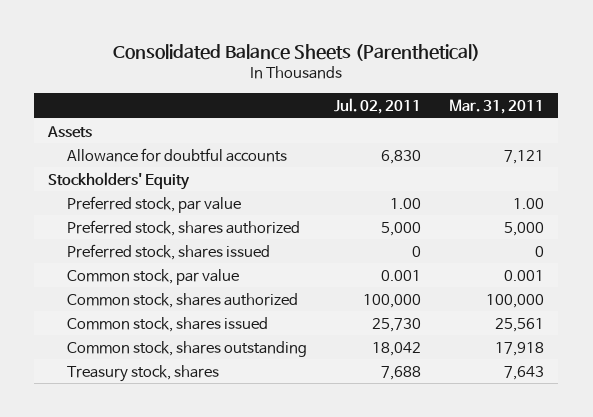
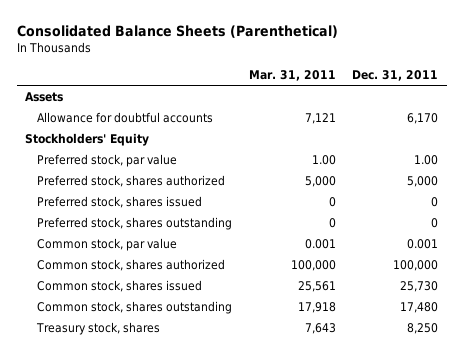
[334,97,422,114] Jul. 02, 2011 -> none
none -> [352,69,439,81] Dec. 31, 2011
none -> [37,217,233,231] Preferred stock, shares outstanding

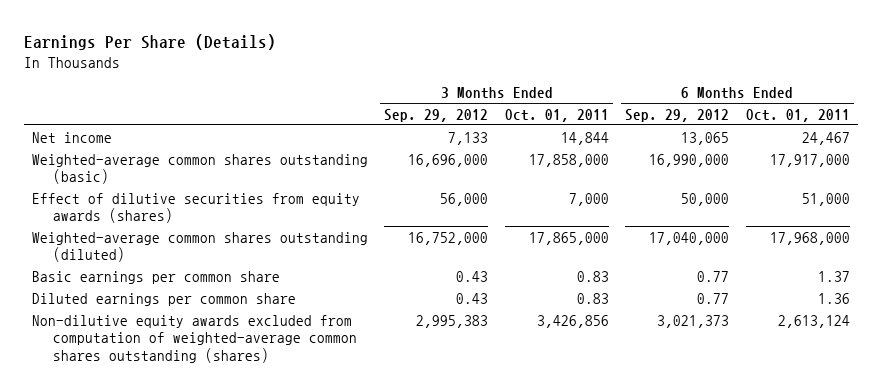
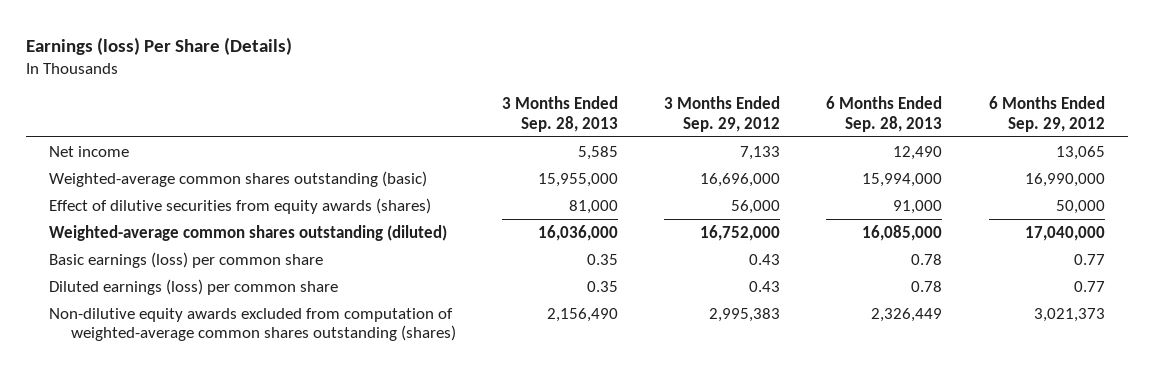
[23,33,276,50] Earnings Per Share (Details) -> [26,36,293,55] Earnings (loss) Per Share (Details)
[504,108,609,122] Oct. 01, 2011 -> none
[745,108,850,122] Oct. 01, 2011 -> none
none -> [502,96,619,132] 3 Months Ended Sep. 28, 2013
none -> [826,96,943,132] 6 Months Ended Sep. 28, 2013
[32,270,281,284] Basic earnings per common share -> [49,251,324,268] Basic earnings (loss) per common share
[32,292,297,306] Diluted earnings per common share -> [49,278,339,295] Diluted earnings (loss) per common share

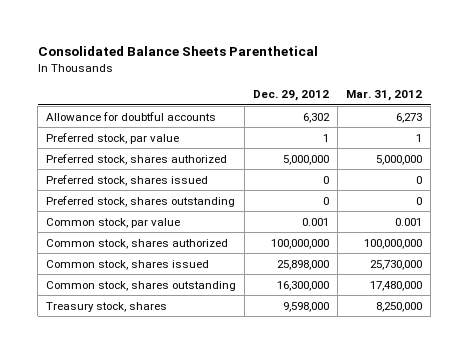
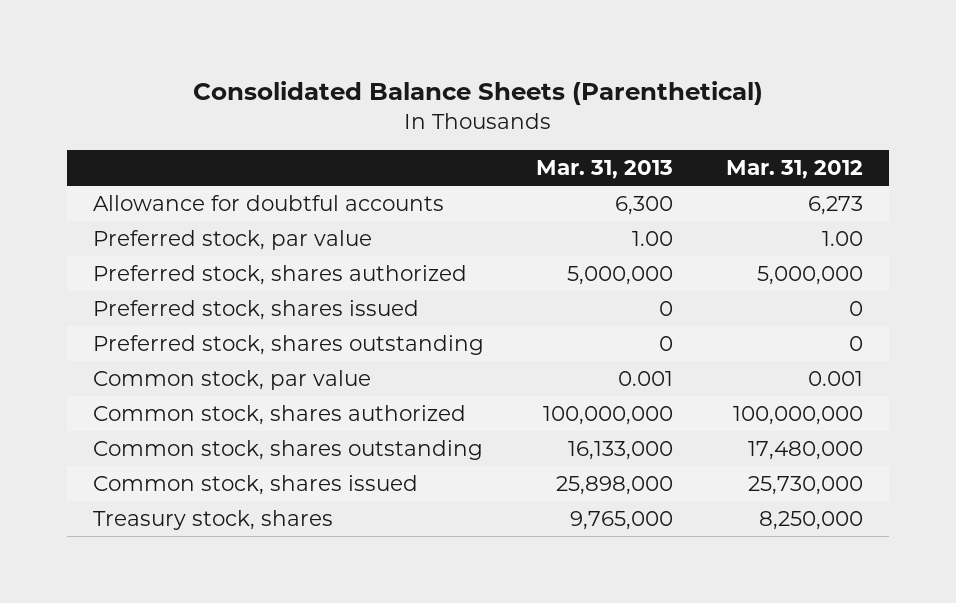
[37,45,318,56] Consolidated Balance Sheets Parenthetical -> [192,80,763,105] Consolidated Balance Sheets (Parenthetical)
[253,90,330,102] Dec. 29, 2012 -> none
none -> [536,160,674,180] Mar. 31, 2013
[416,133,423,142] 1 -> [822,231,864,247] 1.00
[46,259,210,270] Common stock, shares issued -> [92,475,418,496] Common stock, shares issued

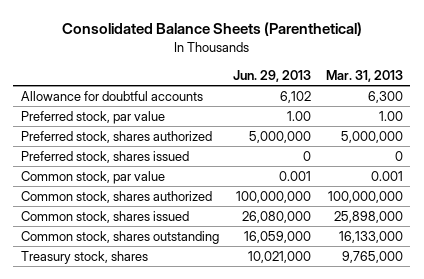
[726,160,864,180] Mar. 31, 2012 -> none
none -> [233,69,312,82] Jun. 29, 2013
[92,335,484,356] Preferred stock, shares outstanding -> none
[92,440,483,461] Common stock, shares outstanding -> [20,230,219,244] Common stock, shares outstanding

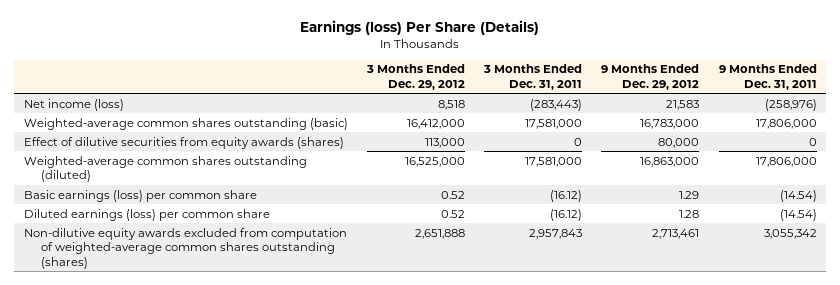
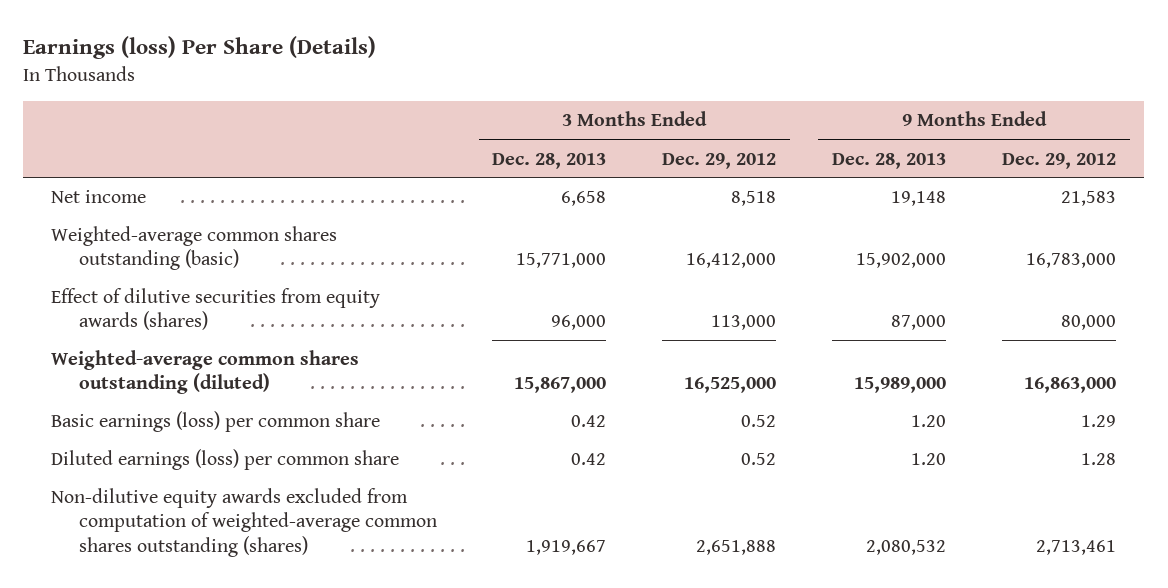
[483,64,583,90] 3 Months Ended Dec. 31, 2011 -> none
[718,64,817,90] 9 Months Ended Dec. 31, 2011 -> none
none -> [492,152,607,169] Dec. 28, 2013
none -> [832,152,947,169] Dec. 28, 2013
[23,98,124,111] Net income (loss) -> [51,190,147,204] Net income

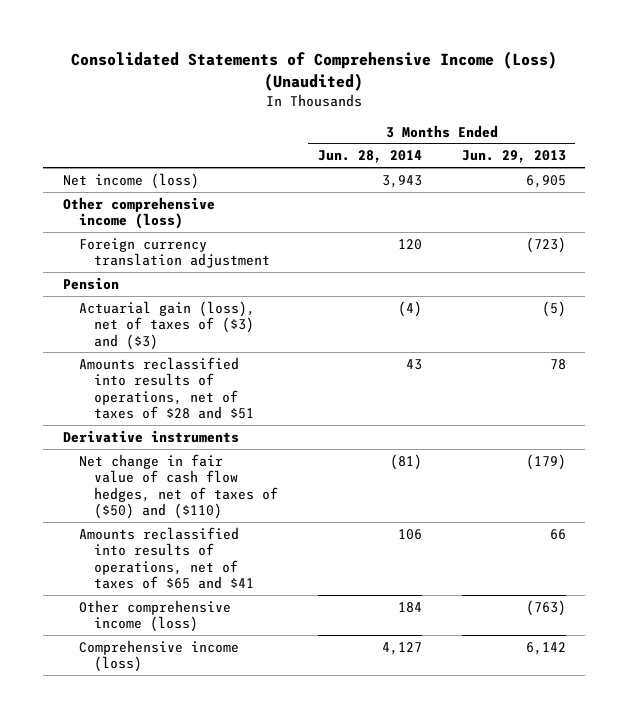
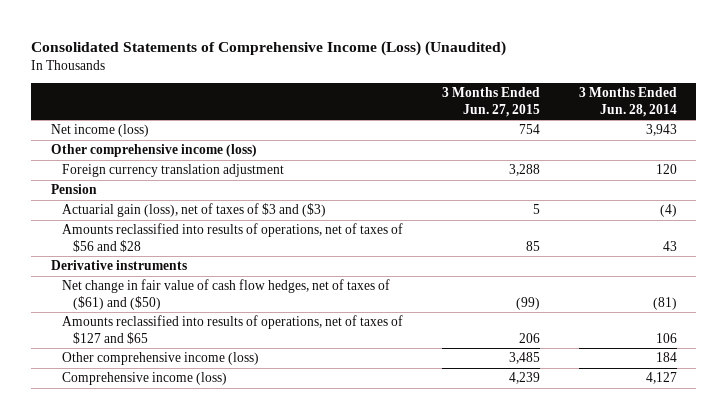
[461,150,566,164] Jun. 29, 2013 -> none
none -> [441,87,540,117] 3 Months Ended Jun. 27, 2015
[78,300,255,350] Actuarial gain (loss), net of taxes of ($3) and ($3) -> [61,203,326,218] Actuarial gain (loss), net of taxes of $3 and ($3)
[78,356,255,420] Amounts reclassified into results of operations, net of taxes of $28 and $51 -> [61,223,403,252] Amounts reclassified into results of operations, net of taxes of $56 and $28
[78,453,279,520] Net change in fair value of cash flow hedges, net of taxes of ($50) and ($110) -> [61,279,390,310] Net change in fair value of cash flow hedges, net of taxes of ($61) and ($50)
[78,526,255,590] Amounts reclassified into results of operations, net of taxes of $65 and $41 -> [61,315,403,344] Amounts reclassified into results of operations, net of taxes of $127 and $65

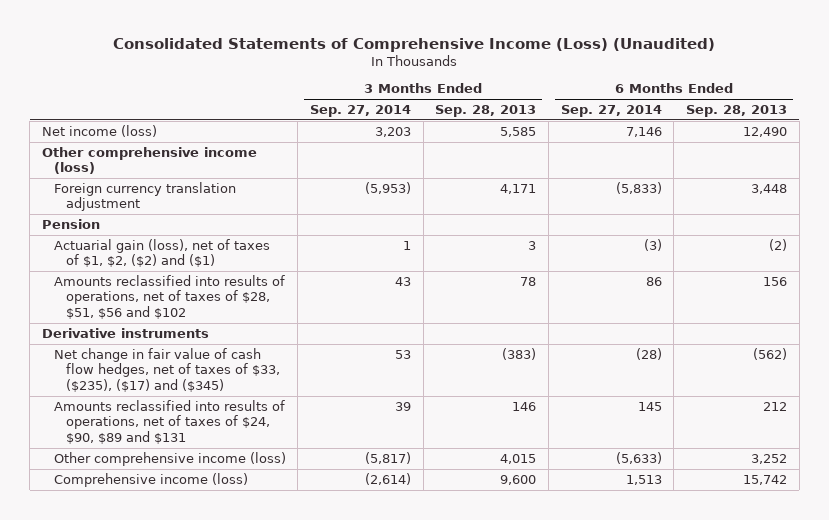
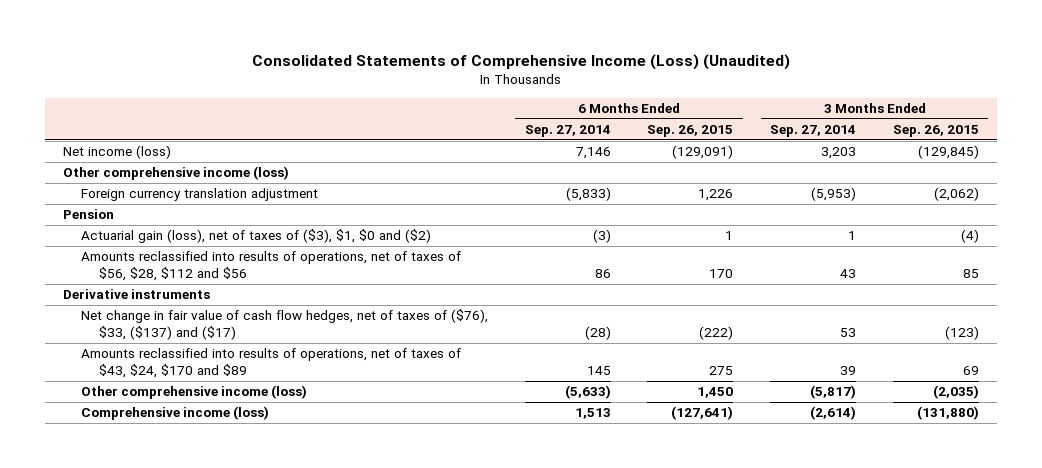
[435,105,537,118] Sep. 28, 2013 -> none
[685,105,787,118] Sep. 28, 2013 -> none
none -> [647,125,734,138] Sep. 26, 2015
none -> [892,125,979,138] Sep. 26, 2015
[53,238,270,268] Actuarial gain (loss), net of taxes of $1, $2, ($2) and ($1) -> [80,229,431,244] Actuarial gain (loss), net of taxes of ($3), $1, $0 and ($2)
[53,274,285,319] Amounts reclassified into results of operations, net of taxes of $28, $51, $56 and $102 -> [80,251,461,281] Amounts reclassified into results of operations, net of taxes of $56, $28, $112 and $56
[53,347,280,392] Net change in fair value of cash flow hedges, net of taxes of $33, ($235), ($17) and ($345) -> [80,309,488,340] Net change in fair value of cash flow hedges, net of taxes of ($76), $33, ($137) and ($17)
[53,399,285,444] Amounts reclassified into results of operations, net of taxes of $24, $90, $89 and $131 -> [80,348,461,378] Amounts reclassified into results of operations, net of taxes of $43, $24, $170 and $89

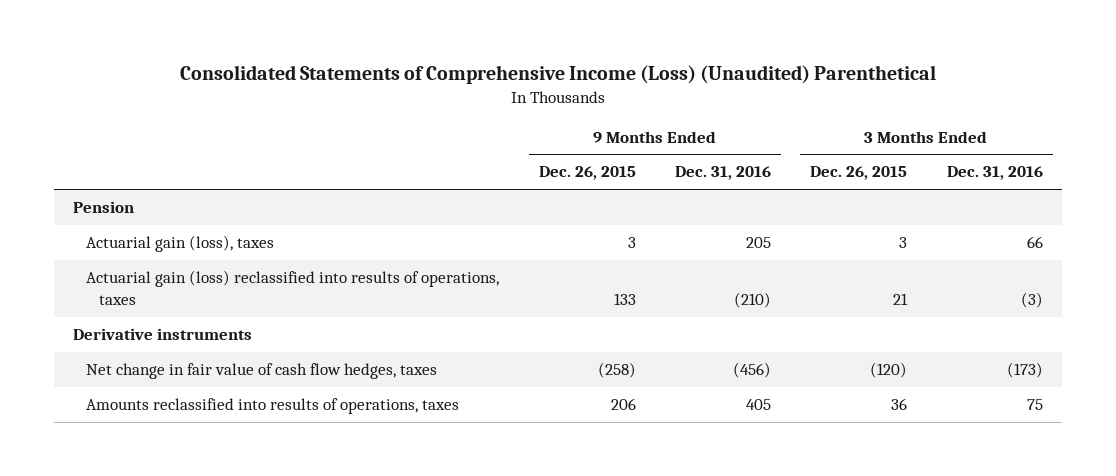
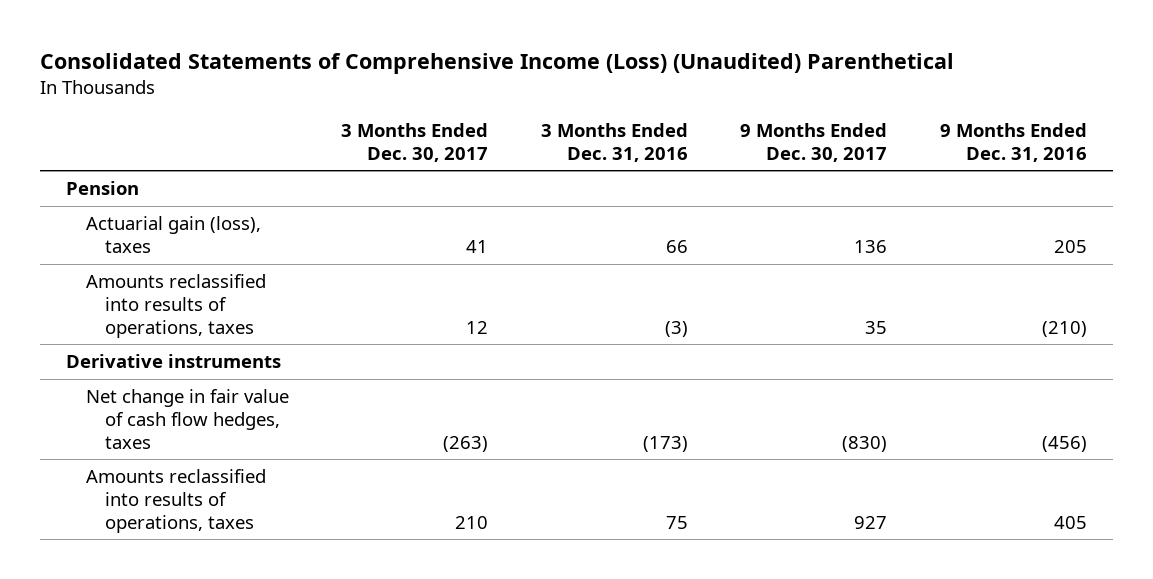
[538,166,636,181] Dec. 26, 2015 -> none
[810,166,908,181] Dec. 26, 2015 -> none
none -> [341,122,489,162] 3 Months Ended Dec. 30, 2017
none -> [740,122,888,162] 9 Months Ended Dec. 30, 2017
[86,270,500,305] Actuarial gain (loss) reclassified into results of operations, taxes -> [85,274,266,338] Amounts reclassified into results of operations, taxes

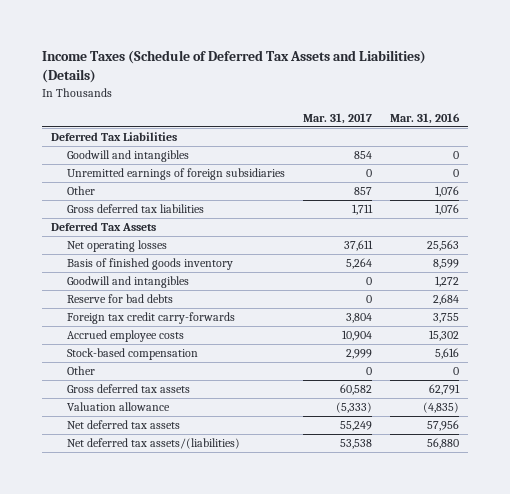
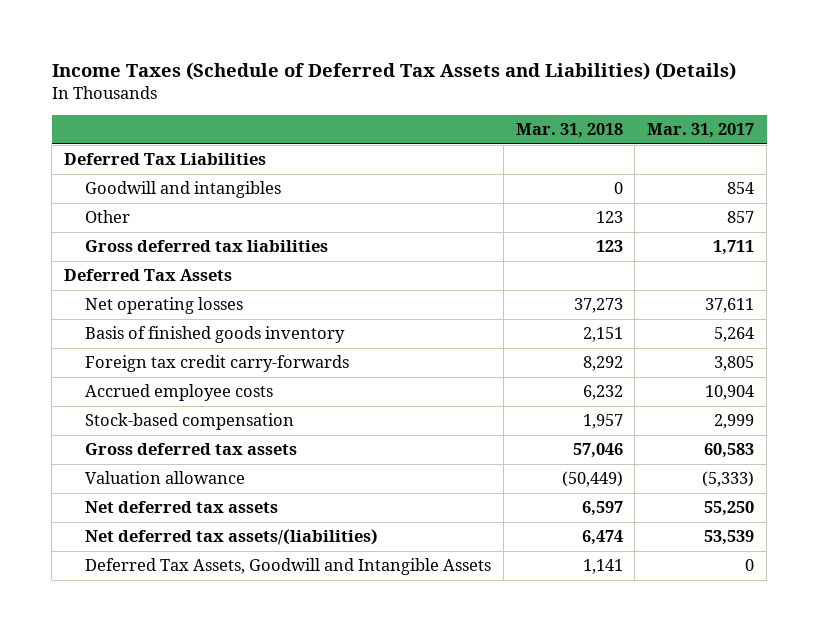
[390,113,461,125] Mar. 31, 2016 -> none
none -> [515,123,623,139] Mar. 31, 2018
[67,168,286,181] Unremitted earnings of foreign subsidiaries -> none
[67,276,190,289] Goodwill and intangibles -> none
[67,294,174,304] Reserve for bad debts -> none
[346,313,373,324] 3,804 -> [714,356,755,372] 3,805
[67,366,96,376] Other -> none
[340,384,373,396] 60,582 -> [704,443,755,459] 60,583
[340,421,373,432] 55,249 -> [704,501,755,517] 55,250
[340,439,373,450] 53,538 -> [704,530,755,546] 53,539
none -> [84,558,491,576] Deferred Tax Assets, Goodwill and Intangible Assets

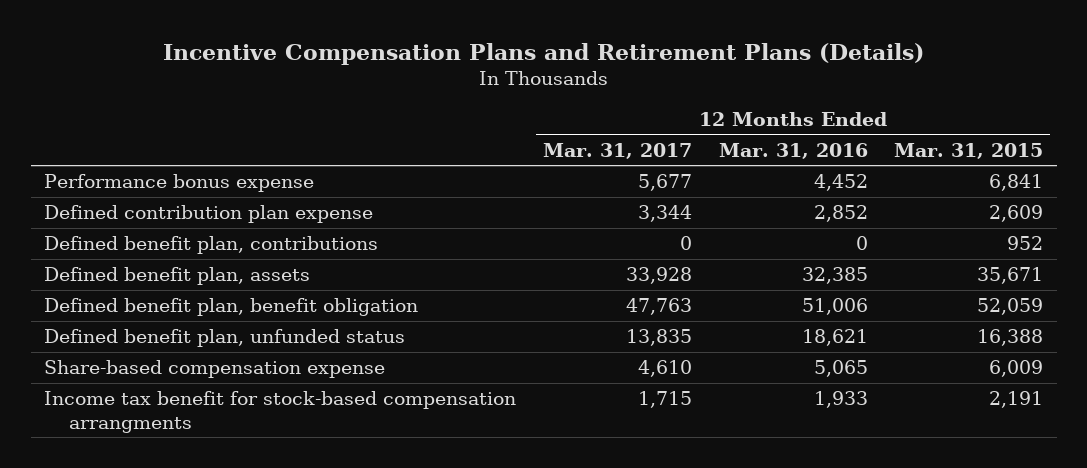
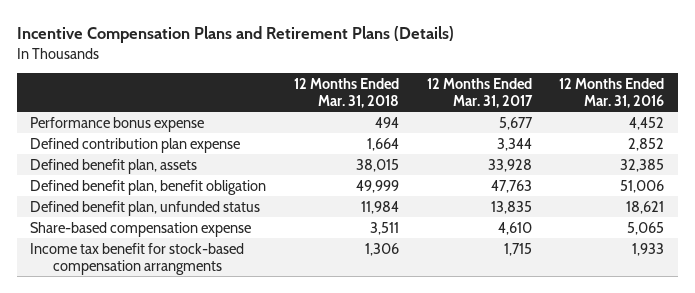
[894,142,1044,159] Mar. 31, 2015 -> none
none -> [294,77,400,108] 12 Months Ended Mar. 31, 2018
[44,236,379,255] Defined benefit plan, contributions -> none

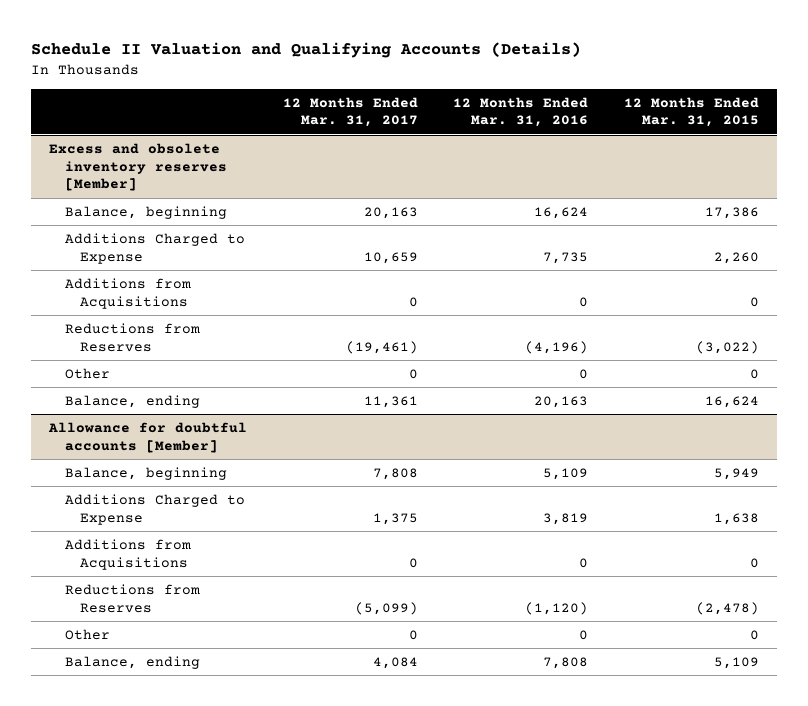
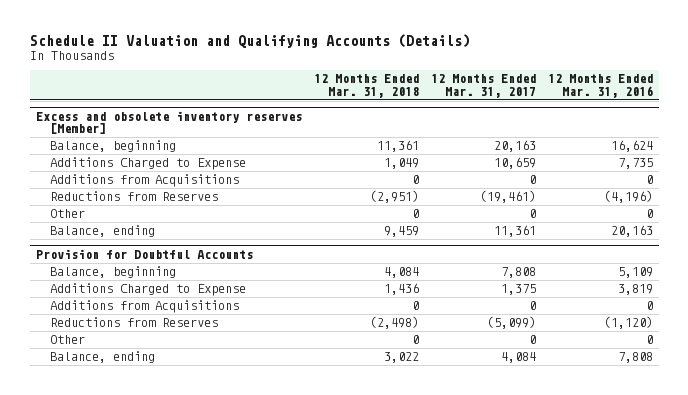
[623,96,759,128] 12 Months Ended Mar. 31, 2015 -> none
none -> [313,74,419,98] 12 Months Ended Mar. 31, 2018
[48,421,248,453] Allowance for doubtful accounts [Member] -> [35,248,253,259] Provision for Doubtful Accounts

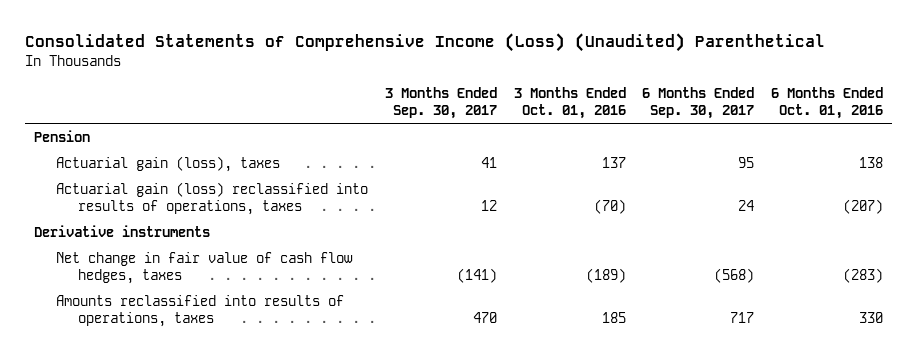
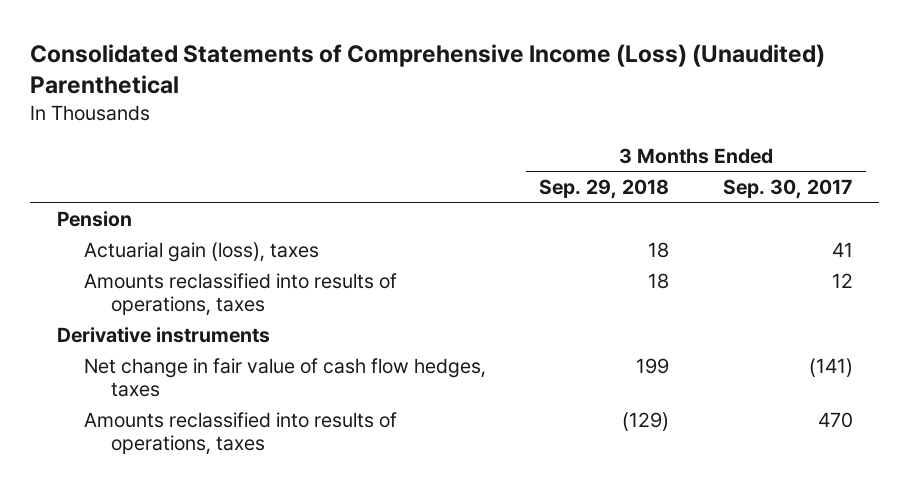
[513,86,626,120] 3 Months Ended Oct. 01, 2016 -> none
[642,86,755,120] 6 Months Ended Sep. 30, 2017 -> none
[771,86,884,120] 6 Months Ended Oct. 01, 2016 -> none
none -> [539,179,670,200] Sep. 29, 2018
[55,181,368,216] Actuarial gain (loss) reclassified into results of operations, taxes -> [84,272,398,317] Amounts reclassified into results of operations, taxes

